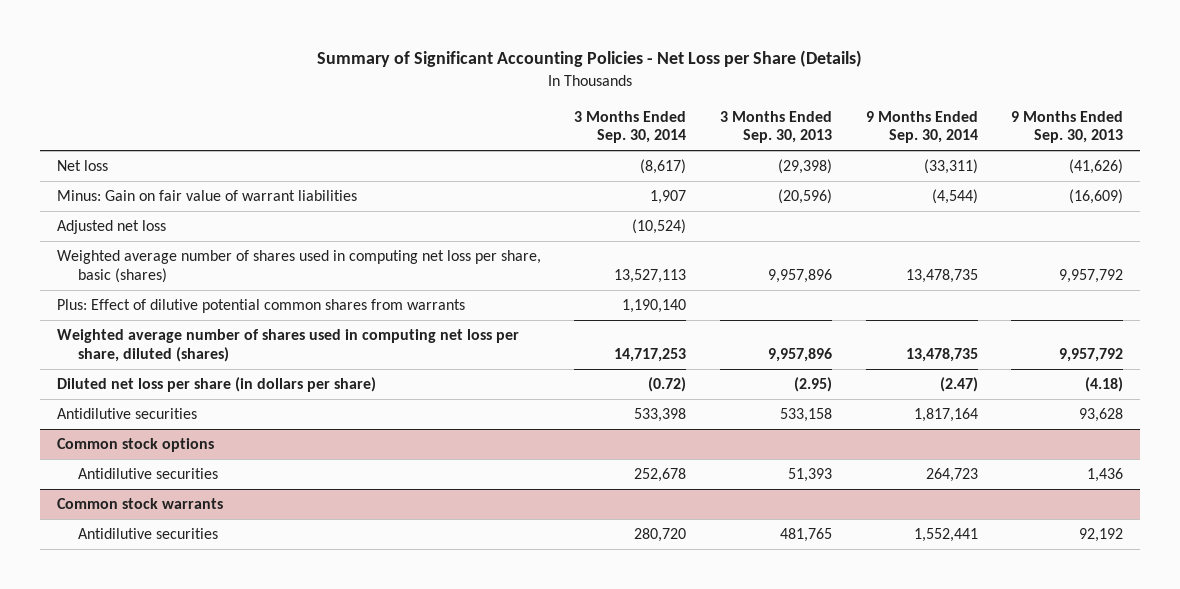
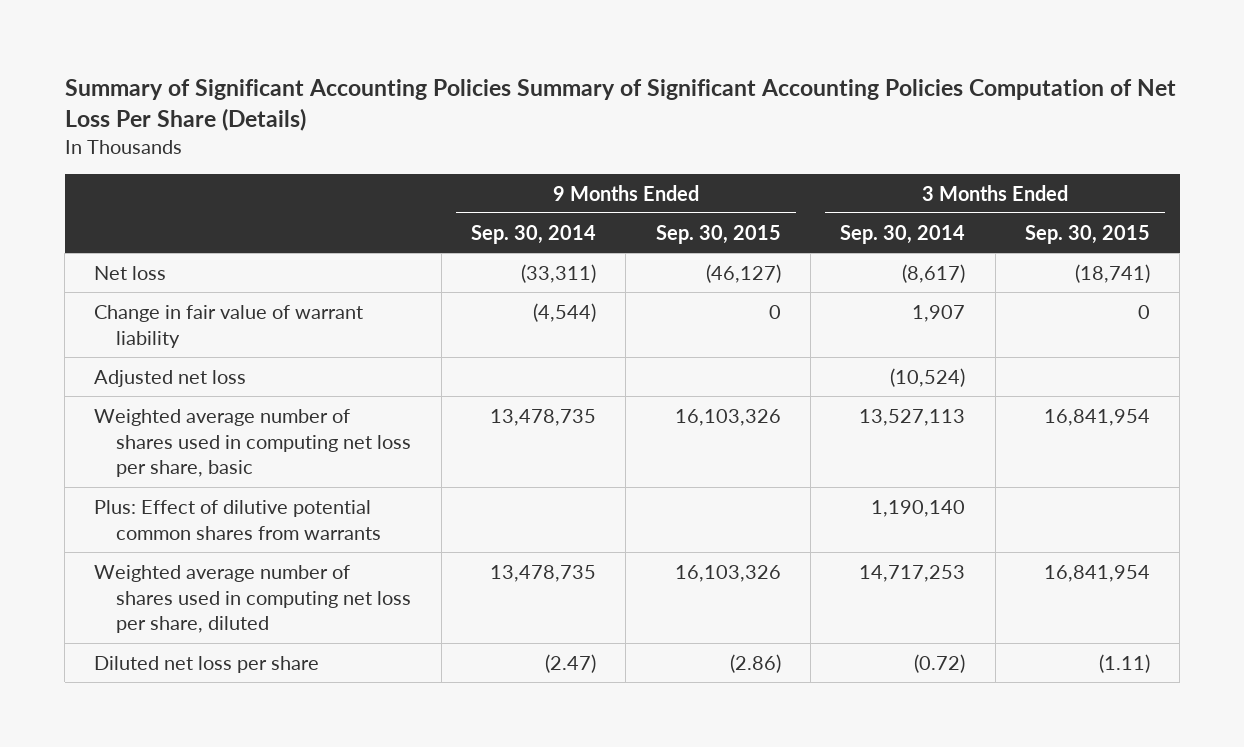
[316,50,862,68] Summary of Significant Accounting Policies - Net Loss per Share (Details) -> [64,78,1176,131] Summary of Significant Accounting Policies Summary of Significant Accounting Policies Computation of Net Loss Per Share (Details)
[719,110,832,144] 3 Months Ended Sep. 30, 2013 -> none
[1011,110,1124,144] 9 Months Ended Sep. 30, 2013 -> none
none -> [655,224,781,244] Sep. 30, 2015
none -> [1025,224,1151,244] Sep. 30, 2015
[56,190,357,202] Minus: Gain on fair value of warrant liabilities -> [94,304,364,348] Change in fair value of warrant liability
[56,250,541,283] Weighted average number of shares used in computing net loss per share, basic (shares) -> [94,408,412,478] Weighted average number of shares used in computing net loss per share, basic
[56,408,197,420] Antidilutive securities -> none
[56,438,214,453] Common stock options -> none
[77,468,218,480] Antidilutive securities -> none
[56,498,223,510] Common stock warrants -> none
[77,528,218,540] Antidilutive securities -> none
[56,329,519,362] Weighted average number of shares used in computing net loss per share, diluted (shares) -> [94,564,412,634] Weighted average number of shares used in computing net loss per share, diluted
[56,377,376,393] Diluted net loss per share (in dollars per share) -> [94,655,320,673] Diluted net loss per share

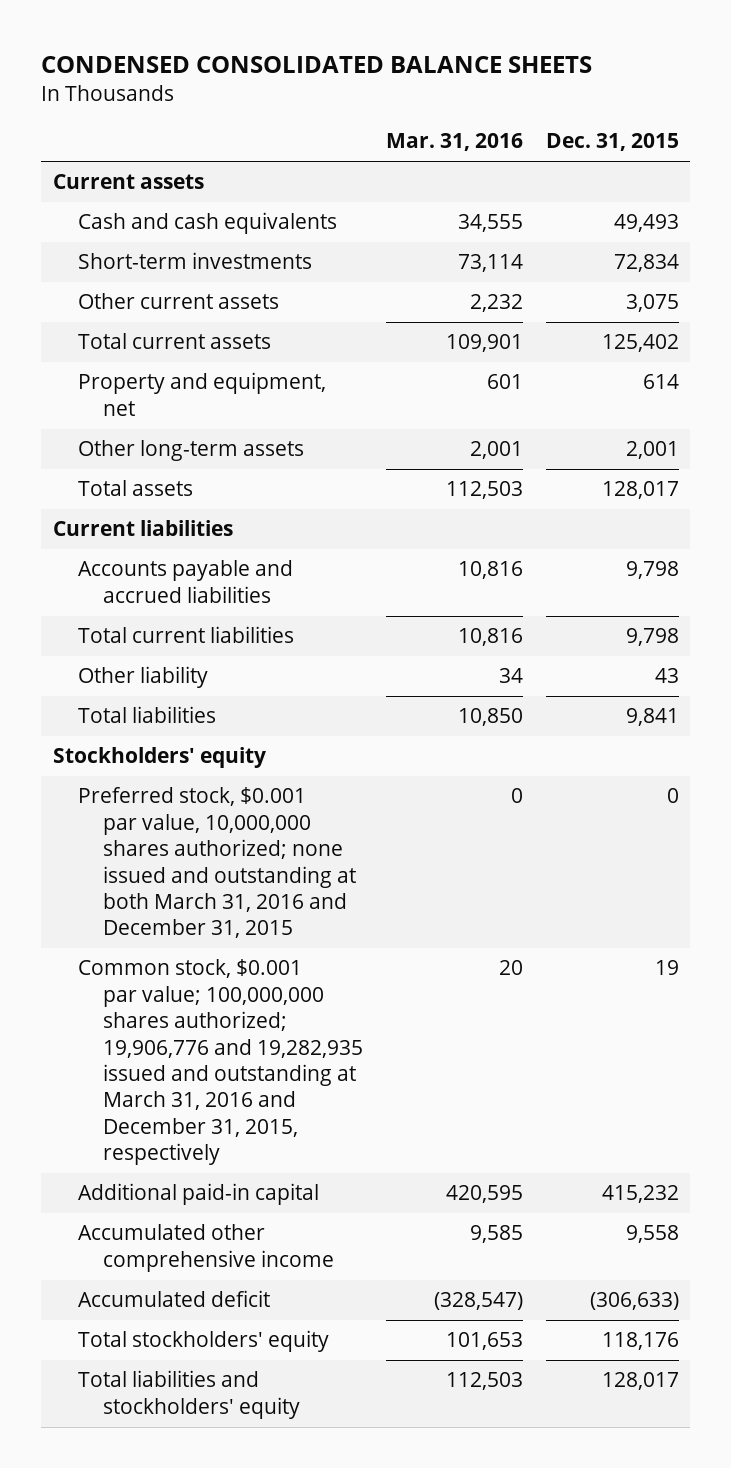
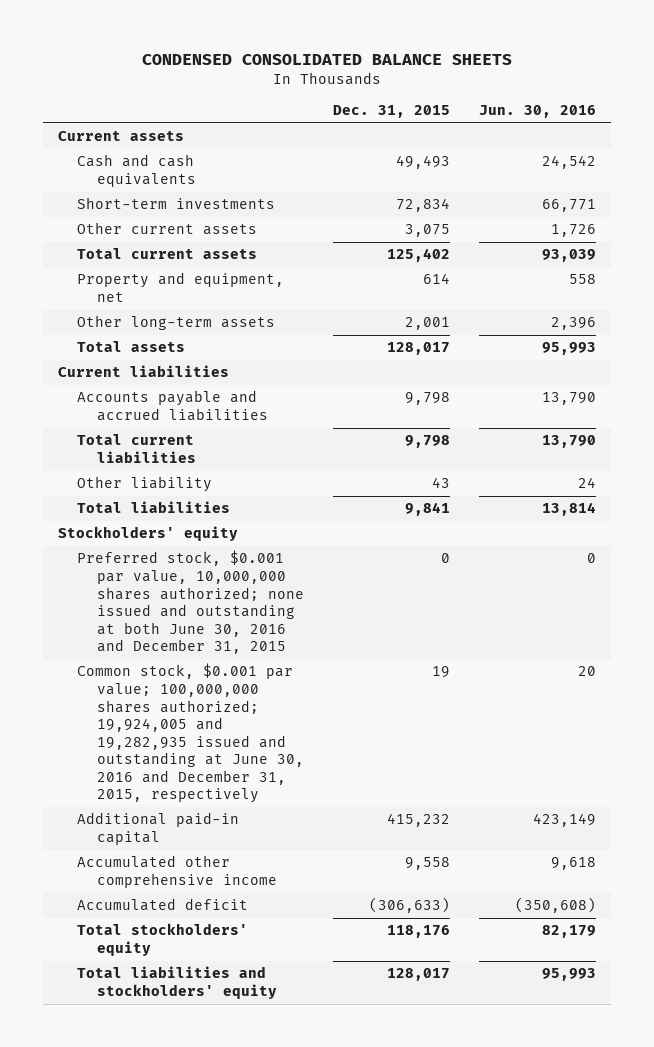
[385,133,523,152] Mar. 31, 2016 -> none
none -> [479,104,597,118] Jun. 30, 2016
[77,787,356,939] Preferred stock, $0.001 par value, 10,000,000 shares authorized; none issued and outstanding at both March 31, 2016 and December 31, 2015 -> [77,550,304,655] Preferred stock, $0.001 par value, 10,000,000 shares authorized; none issued and outstanding at both June 30, 2016 and December 31, 2015
[77,959,363,1166] Common stock, $0.001 par value; 100,000,000 shares authorized; 19,906,776 and 19,282,935 issued and outstanding at March 31, 2016 and December 31, 2015, respectively -> [77,663,304,804] Common stock, $0.001 par value; 100,000,000 shares authorized; 19,924,005 and 19,282,935 issued and outstanding at June 30, 2016 and December 31, 2015, respectively

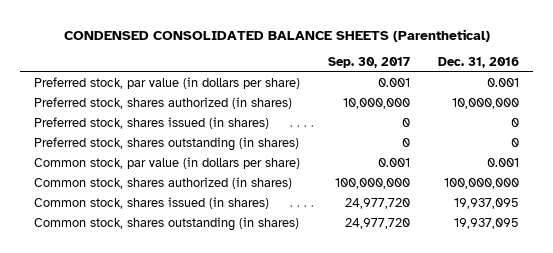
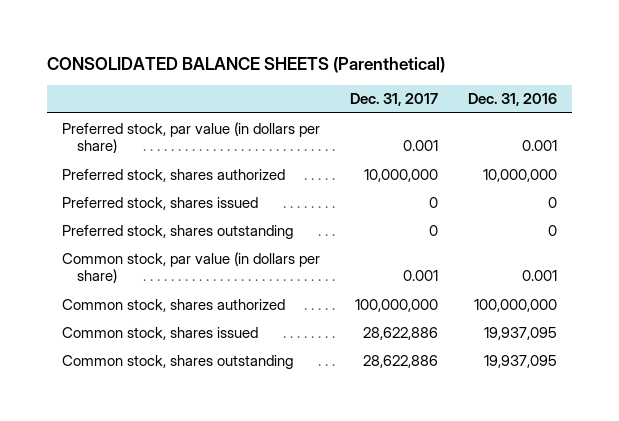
[63,28,490,42] CONDENSED CONSOLIDATED BALANCE SHEETS (Parenthetical) -> [46,56,445,73] CONSOLIDATED BALANCE SHEETS (Parenthetical)
[328,57,411,69] Sep. 30, 2017 -> none
none -> [349,93,438,107] Dec. 31, 2017
[34,97,293,110] Preferred stock, shares authorized (in shares) -> [61,168,285,182] Preferred stock, shares authorized
[34,117,270,130] Preferred stock, shares issued (in shares) -> [61,196,258,210] Preferred stock, shares issued
[34,137,300,152] Preferred stock, shares outstanding (in shares) -> [61,224,293,239] Preferred stock, shares outstanding
[34,177,293,190] Common stock, shares authorized (in shares) -> [61,298,285,312] Common stock, shares authorized
[34,197,270,210] Common stock, shares issued (in shares) -> [61,326,258,340] Common stock, shares issued
[34,217,300,232] Common stock, shares outstanding (in shares) -> [61,354,293,369] Common stock, shares outstanding

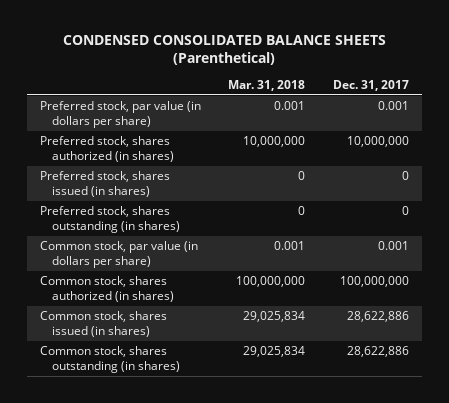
[46,56,445,73] CONSOLIDATED BALANCE SHEETS (Parenthetical) -> [63,35,387,66] CONDENSED CONSOLIDATED BALANCE SHEETS (Parenthetical)
[468,93,558,107] Dec. 31, 2016 -> none
none -> [228,80,306,92] Mar. 31, 2018
[61,168,285,182] Preferred stock, shares authorized -> [40,136,175,162] Preferred stock, shares authorized (in shares)
[61,196,258,210] Preferred stock, shares issued -> [40,171,171,197] Preferred stock, shares issued (in shares)
[61,224,293,239] Preferred stock, shares outstanding -> [40,206,181,233] Preferred stock, shares outstanding (in shares)
[61,298,285,312] Common stock, shares authorized -> [40,276,175,302] Common stock, shares authorized (in shares)
[61,326,258,340] Common stock, shares issued -> [40,311,168,337] Common stock, shares issued (in shares)
[61,354,293,369] Common stock, shares outstanding -> [40,346,181,373] Common stock, shares outstanding (in shares)

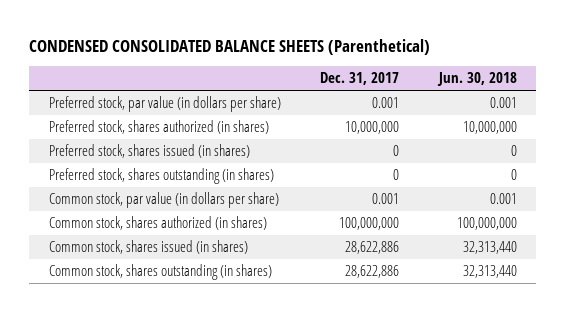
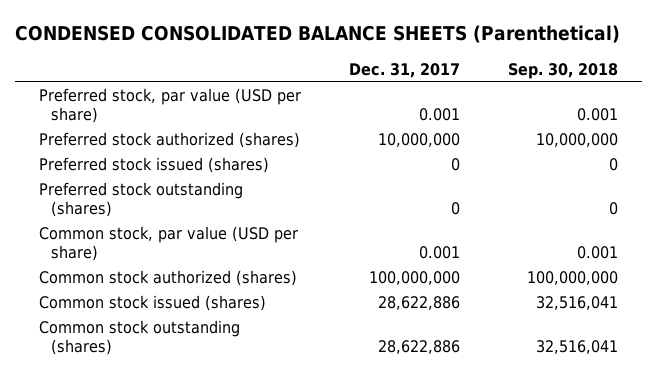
[436,72,517,87] Jun. 30, 2018 -> none
none -> [507,62,618,79] Sep. 30, 2018
[49,96,282,113] Preferred stock, par value (in dollars per share) -> [38,87,301,123] Preferred stock, par value (USD per share)
[49,120,270,135] Preferred stock, shares authorized (in shares) -> [38,131,300,148] Preferred stock authorized (shares)
[49,144,251,159] Preferred stock, shares issued (in shares) -> [38,156,269,173] Preferred stock issued (shares)
[49,168,275,185] Preferred stock, shares outstanding (in shares) -> [38,181,243,217] Preferred stock outstanding (shares)
[49,192,280,209] Common stock, par value (in dollars per share) -> [38,225,298,261] Common stock, par value (USD per share)
[49,216,268,231] Common stock, shares authorized (in shares) -> [38,269,297,286] Common stock authorized (shares)
[49,240,249,255] Common stock, shares issued (in shares) -> [38,294,266,311] Common stock issued (shares)
[49,264,273,281] Common stock, shares outstanding (in shares) -> [38,319,240,355] Common stock outstanding (shares)

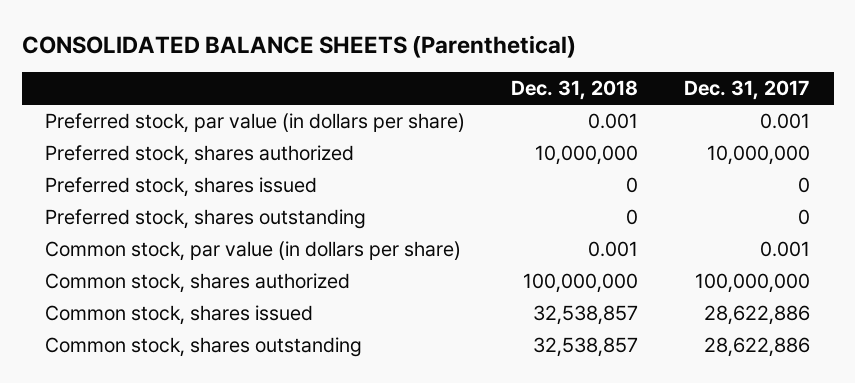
[14,24,620,43] CONDENSED CONSOLIDATED BALANCE SHEETS (Parenthetical) -> [21,34,576,58] CONSOLIDATED BALANCE SHEETS (Parenthetical)
[507,62,618,79] Sep. 30, 2018 -> none
none -> [511,80,639,101] Dec. 31, 2018
[38,87,301,123] Preferred stock, par value (USD per share) -> [44,112,465,133] Preferred stock, par value (in dollars per share)
[38,131,300,148] Preferred stock authorized (shares) -> [44,144,354,165] Preferred stock, shares authorized
[38,156,269,173] Preferred stock issued (shares) -> [44,176,317,197] Preferred stock, shares issued
[38,181,243,217] Preferred stock outstanding (shares) -> [44,208,366,229] Preferred stock, shares outstanding
[38,225,298,261] Common stock, par value (USD per share) -> [44,240,461,261] Common stock, par value (in dollars per share)
[38,269,297,286] Common stock authorized (shares) -> [44,272,350,293] Common stock, shares authorized
[38,294,266,311] Common stock issued (shares) -> [44,304,313,325] Common stock, shares issued
[38,319,240,355] Common stock outstanding (shares) -> [44,336,362,357] Common stock, shares outstanding

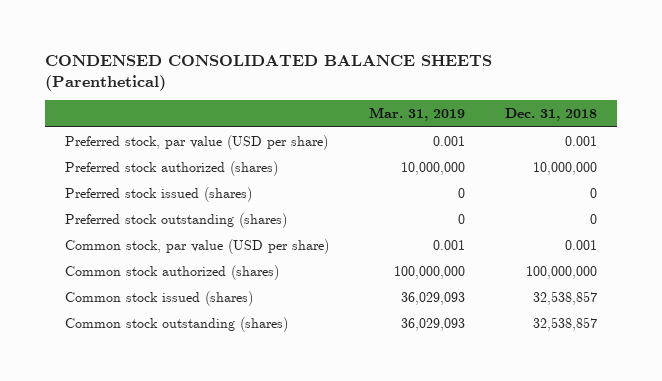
[21,34,576,58] CONSOLIDATED BALANCE SHEETS (Parenthetical) -> [44,54,492,91] CONDENSED CONSOLIDATED BALANCE SHEETS (Parenthetical)
[684,80,811,101] Dec. 31, 2017 -> none
none -> [368,107,465,122] Mar. 31, 2019
[44,112,465,133] Preferred stock, par value (in dollars per share) -> [64,134,328,150] Preferred stock, par value (USD per share)
[44,144,354,165] Preferred stock, shares authorized -> [64,160,278,176] Preferred stock authorized (shares)
[44,176,317,197] Preferred stock, shares issued -> [64,186,252,202] Preferred stock issued (shares)
[44,208,366,229] Preferred stock, shares outstanding -> [64,212,287,228] Preferred stock outstanding (shares)
[44,240,461,261] Common stock, par value (in dollars per share) -> [64,238,329,254] Common stock, par value (USD per share)
[44,272,350,293] Common stock, shares authorized -> [64,264,279,280] Common stock authorized (shares)
[44,304,313,325] Common stock, shares issued -> [64,290,253,306] Common stock issued (shares)
[44,336,362,357] Common stock, shares outstanding -> [64,316,288,332] Common stock outstanding (shares)

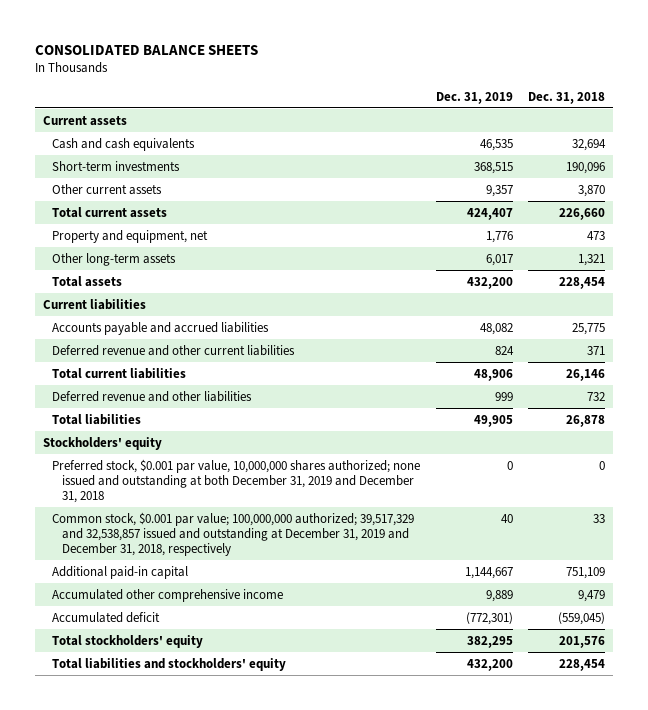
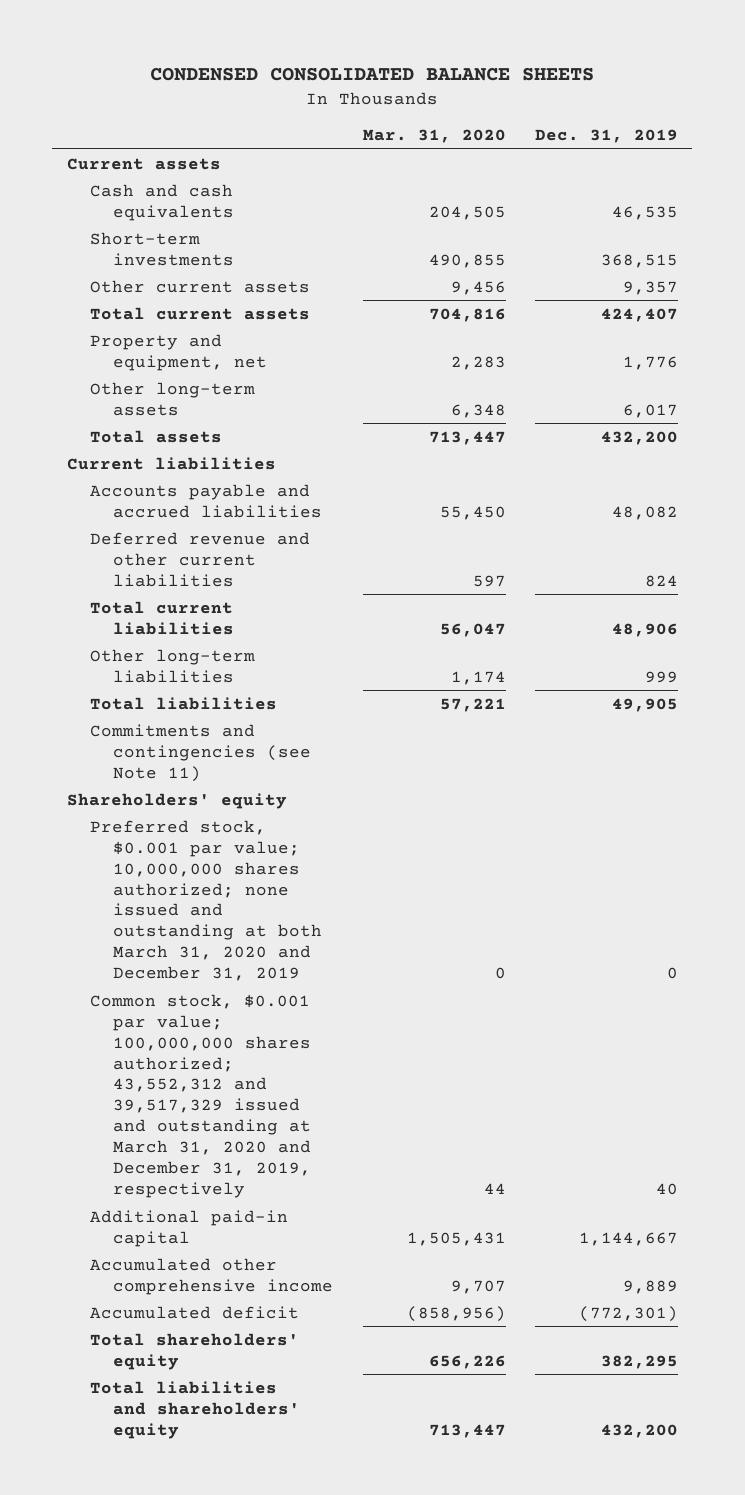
[34,44,258,55] CONSOLIDATED BALANCE SHEETS -> [150,66,595,81] CONDENSED CONSOLIDATED BALANCE SHEETS
[528,91,606,104] Dec. 31, 2018 -> none
none -> [362,129,506,144] Mar. 31, 2020
[52,390,253,402] Deferred revenue and other liabilities -> [90,648,256,683] Other long-term liabilities
none -> [90,723,312,782] Commitments and contingencies (see Note 11)
[42,436,162,450] Stockholders' equity -> [67,792,288,809] Shareholders' equity
[52,458,421,503] Preferred stock, $0.001 par value, 10,000,000 shares authorized; none issued and outstanding at both December 31, 2019 and December 31, 2018 -> [90,819,323,982] Preferred stock, $0.001 par value; 10,000,000 shares authorized; none issued and outstanding at both March 31, 2020 and December 31, 2019
[52,511,415,556] Common stock, $0.001 par value; 100,000,000 authorized; 39,517,329 and 32,538,857 issued and outstanding at December 31, 2019 and December 31, 2018, respectively -> [90,993,312,1198] Common stock, $0.001 par value; 100,000,000 shares authorized; 43,552,312 and 39,517,329 issued and outstanding at March 31, 2020 and December 31, 2019, respectively
[52,634,204,648] Total stockholders' equity -> [90,1332,300,1370] Total shareholders' equity
[52,657,287,671] Total liabilities and stockholders' equity -> [90,1380,301,1439] Total liabilities and shareholders' equity

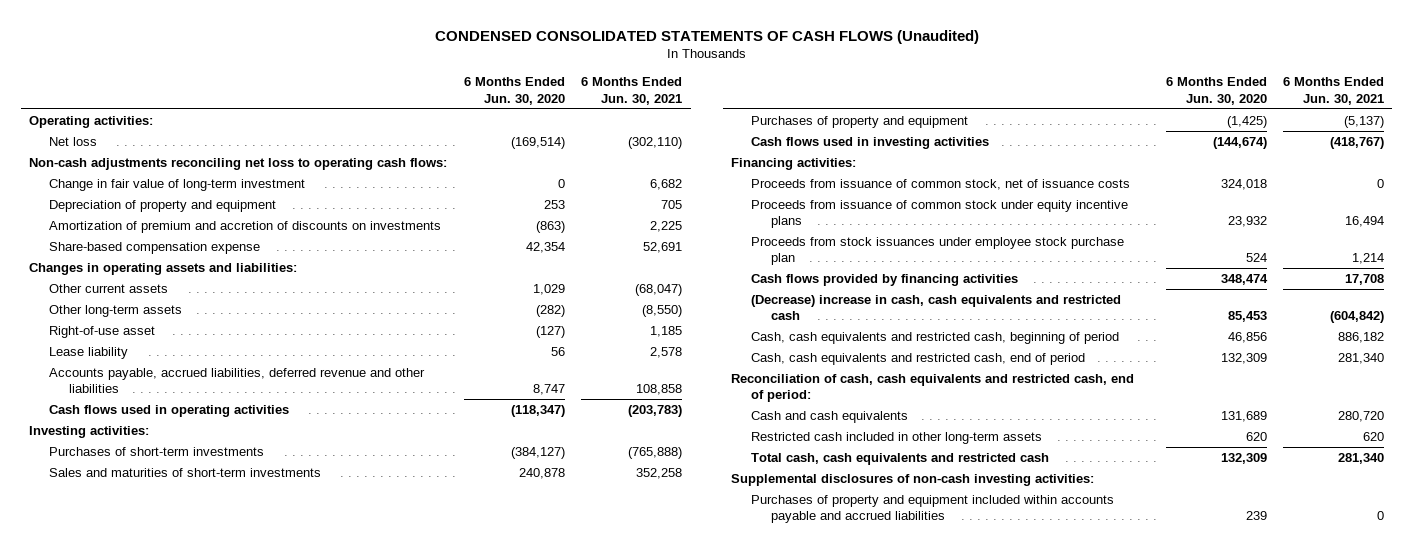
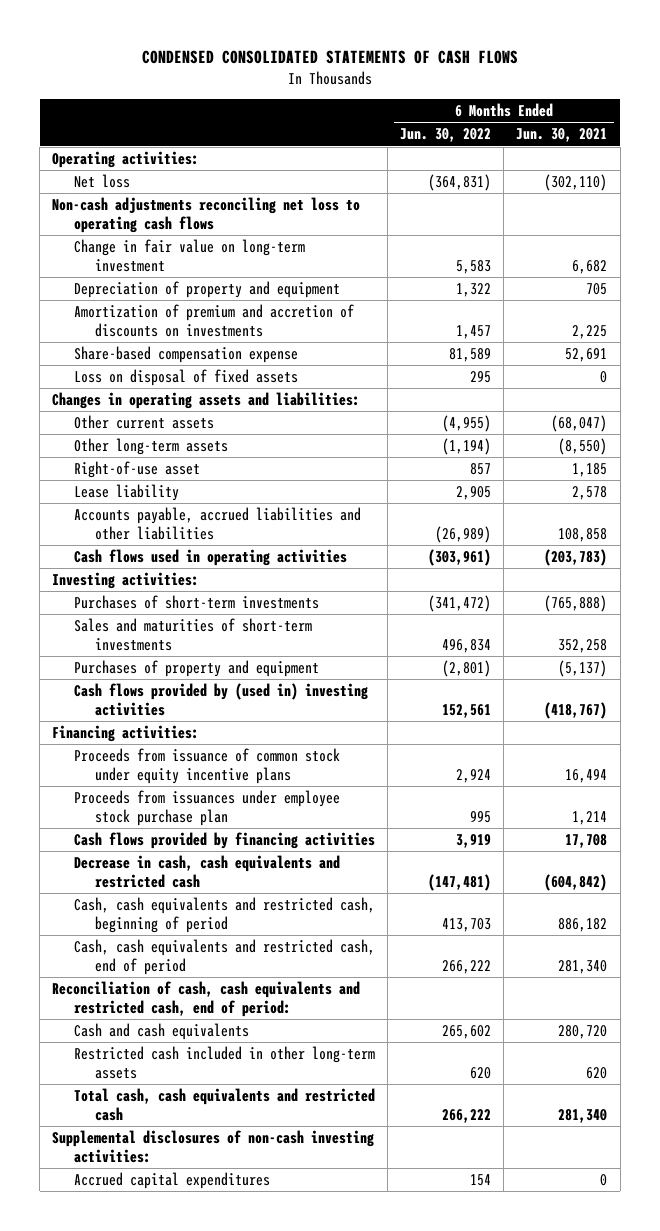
[434,30,979,45] CONDENSED CONSOLIDATED STATEMENTS OF CASH FLOWS (Unaudited) -> [141,50,518,65] CONDENSED CONSOLIDATED STATEMENTS OF CASH FLOWS
[463,77,565,105] 6 Months Ended Jun. 30, 2020 -> none
none -> [399,128,491,143] Jun. 30, 2022
[29,157,448,170] Non-cash adjustments reconciling net loss to operating cash flows: -> [52,196,361,234] Non-cash adjustments reconciling net loss to operating cash flows
[49,178,306,191] Change in fair value of long-term investment -> [73,238,305,273] Change in fair value on long-term investment
none -> [73,368,298,386] Loss on disposal of fixed assets
[49,367,426,394] Accounts payable, accrued liabilities, deferred revenue and other liabilities -> [73,506,361,541] Accounts payable, accrued liabilities and other liabilities
[751,136,990,149] Cash flows used in investing activities -> [73,682,368,717] Cash flows provided by (used in) investing activities
[751,178,1131,190] Proceeds from issuance of common stock, net of issuance costs -> none
[751,236,1125,266] Proceeds from stock issuances under employee stock purchase plan -> [73,789,340,827] Proceeds from issuances under employee stock purchase plan
[751,294,1122,321] (Decrease) increase in cash, cash equivalents and restricted cash -> [73,854,340,889] Decrease in cash, cash equivalents and restricted cash
[751,494,1115,524] Purchases of property and equipment included within accounts payable and accrued liabilities -> [73,1171,270,1189] Accrued capital expenditures

